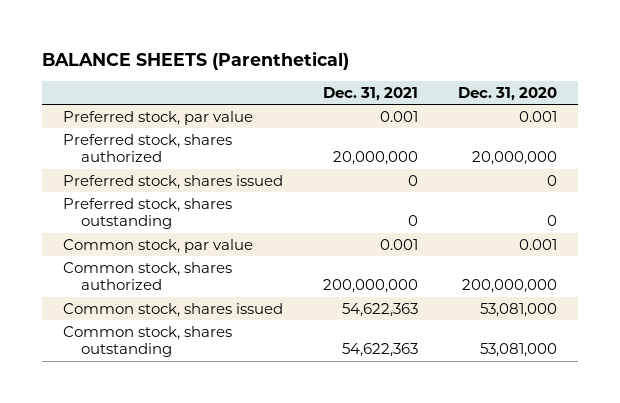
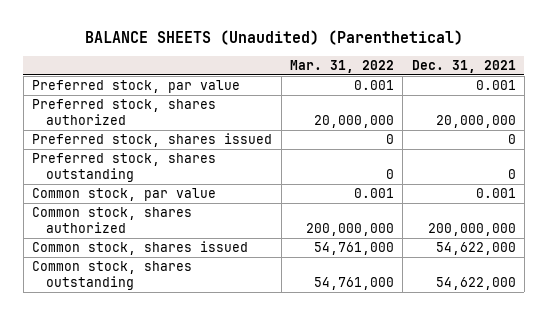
[42,50,350,70] BALANCE SHEETS (Parenthetical) -> [84,30,463,46] BALANCE SHEETS (Unaudited) (Parenthetical)
[458,86,558,101] Dec. 31, 2020 -> none
none -> [289,60,394,74] Mar. 31, 2022
[341,302,418,317] 54,622,363 -> [435,242,516,256] 54,622,000
[341,343,418,358] 54,622,363 -> [435,276,516,290] 54,622,000

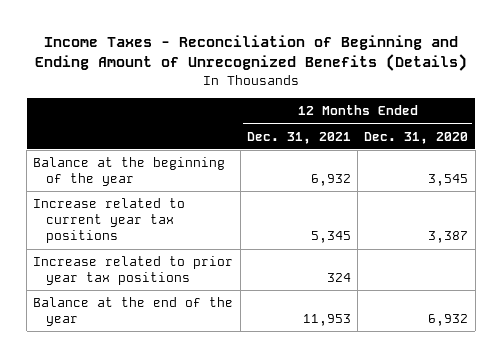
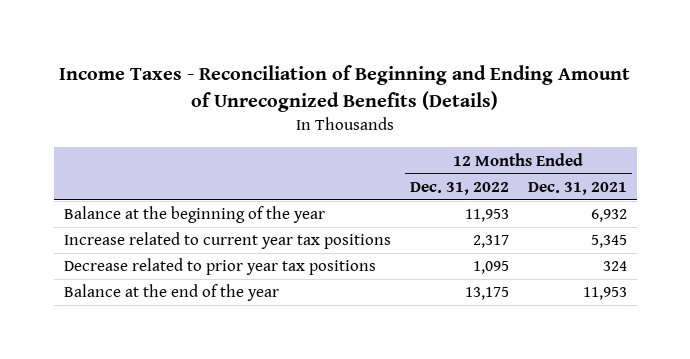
[364,131,469,144] Dec. 31, 2020 -> none
none -> [409,182,509,196] Dec. 31, 2022
[33,256,234,286] Increase related to prior year tax positions -> [63,258,376,276] Decrease related to prior year tax positions

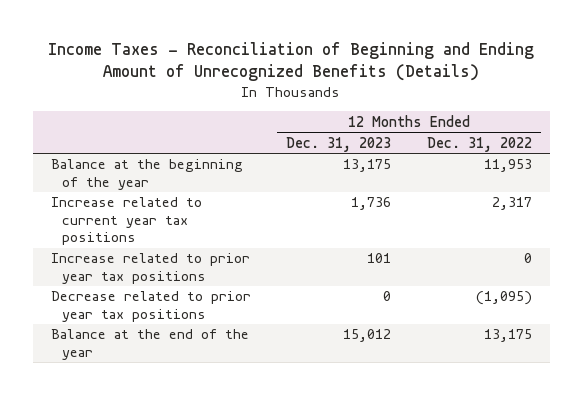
[527,182,627,196] Dec. 31, 2021 -> none
none -> [286,136,392,152] Dec. 31, 2023
none -> [50,253,250,284] Increase related to prior year tax positions
[472,261,509,275] 1,095 -> [476,291,533,306] (1,095)

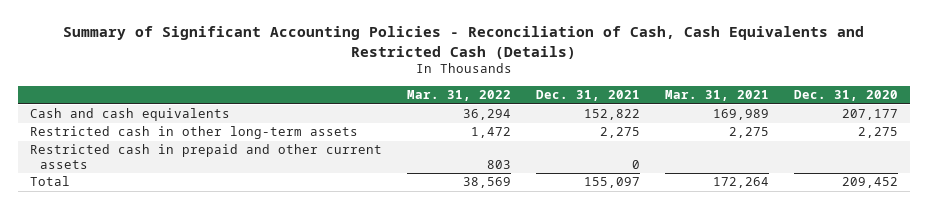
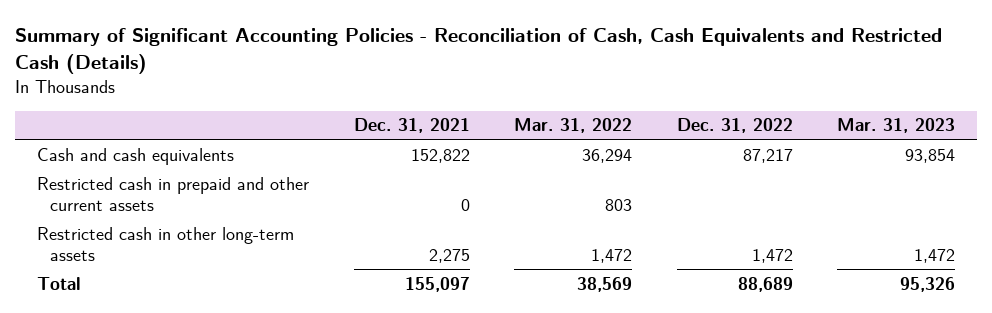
[664,90,769,102] Mar. 31, 2021 -> none
[793,90,898,102] Dec. 31, 2020 -> none
none -> [676,118,793,134] Dec. 31, 2022
none -> [836,118,955,134] Mar. 31, 2023
[30,126,359,140] Restricted cash in other long-term assets -> [37,226,295,261] Restricted cash in other long-term assets

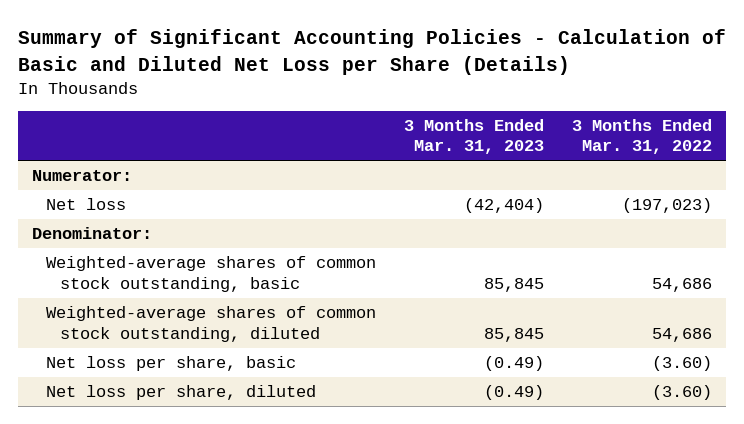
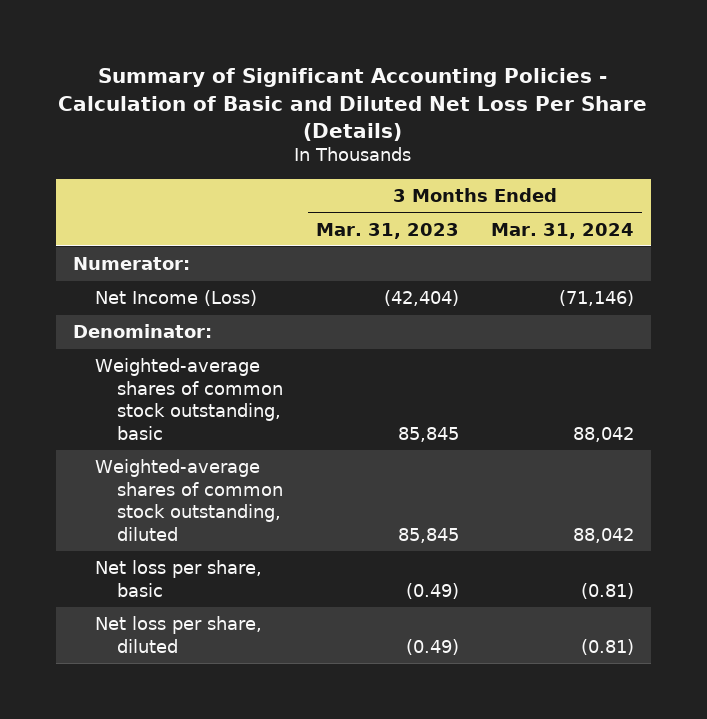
[17,29,726,75] Summary of Significant Accounting Policies - Calculation of Basic and Diluted Net Loss per Share (Details) -> [58,68,648,141] Summary of Significant Accounting Policies - Calculation of Basic and Diluted Net Loss Per Share (Details)
[572,118,713,155] 3 Months Ended Mar. 31, 2022 -> none
none -> [491,222,635,239] Mar. 31, 2024
[46,198,127,211] Net loss -> [94,290,257,307] Net Income (Loss)

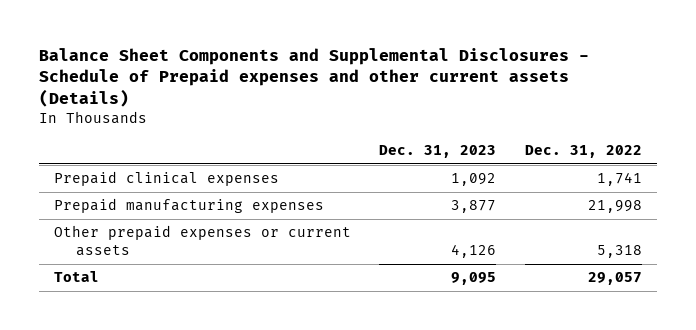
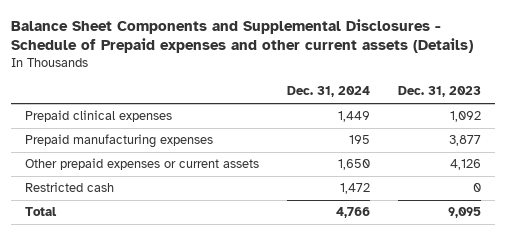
[525,144,643,158] Dec. 31, 2022 -> none
none -> [286,86,370,98] Dec. 31, 2024
none -> [25,182,115,193] Restricted cash

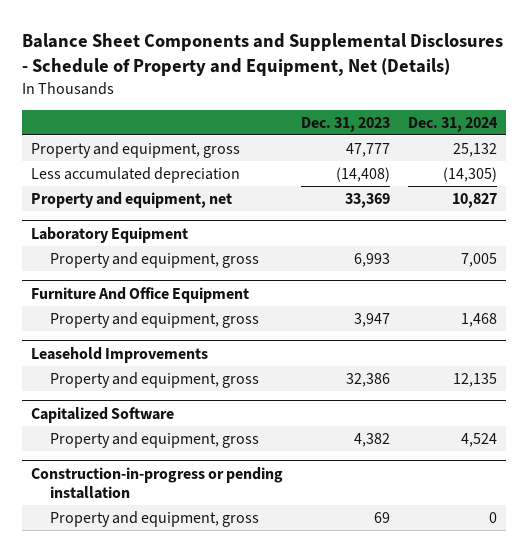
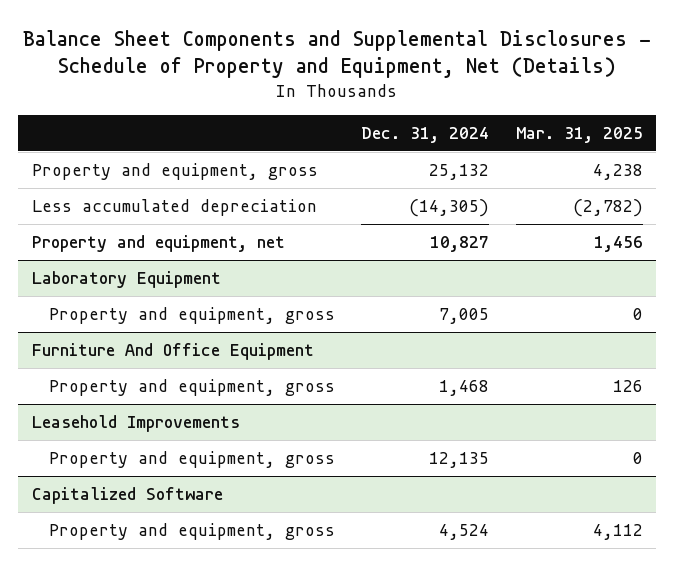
[301,117,391,133] Dec. 31, 2023 -> none
none -> [515,126,643,143] Mar. 31, 2025
[31,466,284,500] Construction-in-progress or pending installation -> none
[50,510,260,527] Property and equipment, gross -> none

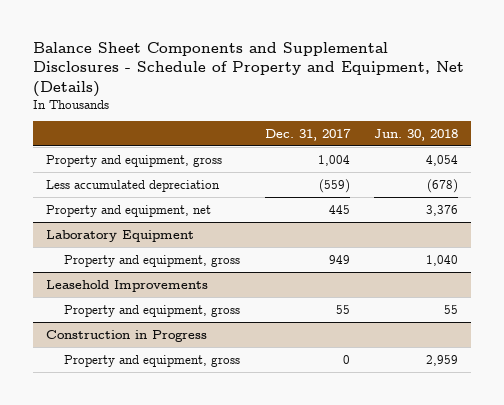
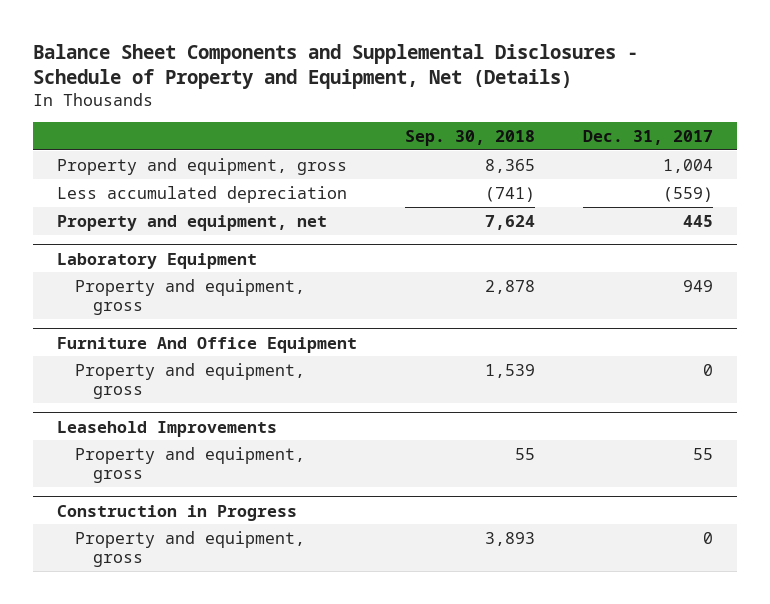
[374,128,459,141] Jun. 30, 2018 -> none
none -> [405,130,536,147] Sep. 30, 2018
none -> [57,336,358,353] Furniture And Office Equipment
none -> [74,362,305,400] Property and equipment, gross

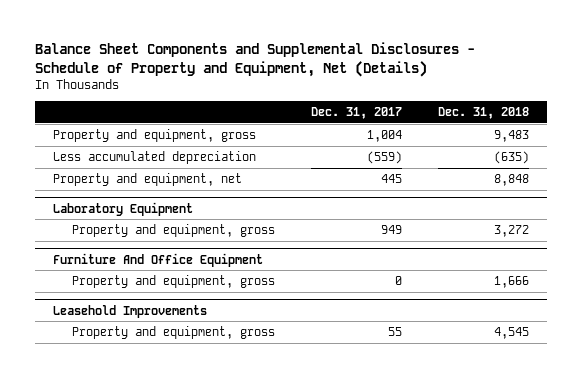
[405,130,536,147] Sep. 30, 2018 -> none
none -> [437,107,529,120] Dec. 31, 2018
[57,504,298,521] Construction in Progress -> none
[74,530,305,568] Property and equipment, gross -> none

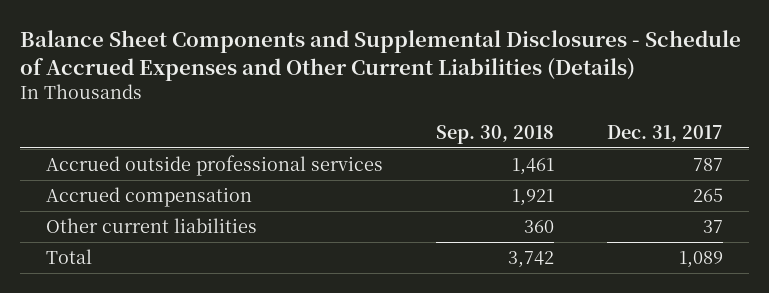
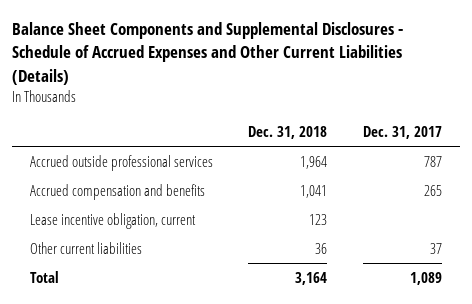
[435,125,554,145] Sep. 30, 2018 -> none
none -> [248,125,328,139] Dec. 31, 2018
[46,186,253,207] Accrued compensation -> [29,183,205,200] Accrued compensation and benefits
none -> [29,212,196,229] Lease incentive obligation, current

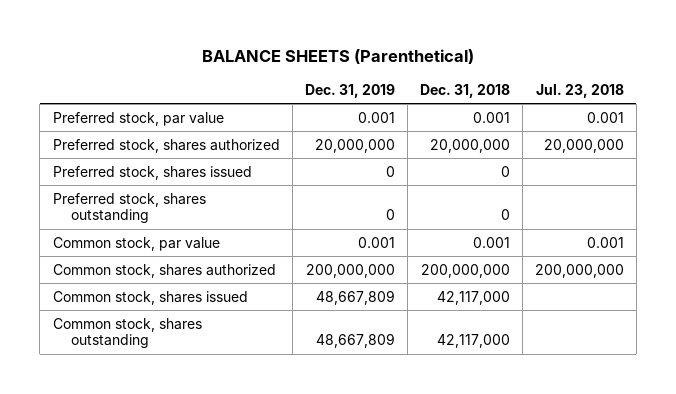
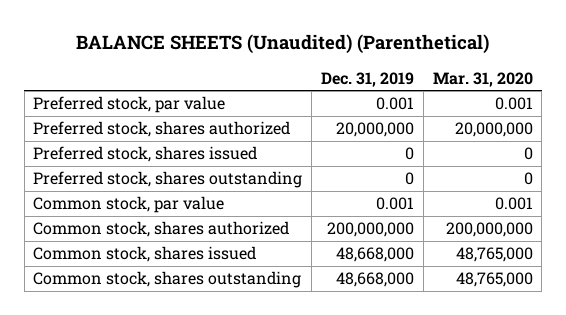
[202,49,475,65] BALANCE SHEETS (Parenthetical) -> [75,34,489,55] BALANCE SHEETS (Unaudited) (Parenthetical)
[419,84,510,99] Dec. 31, 2018 -> none
[535,84,624,99] Jul. 23, 2018 -> none
none -> [432,71,533,87] Mar. 31, 2020
[315,289,395,305] 48,667,809 -> [335,247,414,263] 48,668,000
[315,333,395,349] 48,667,809 -> [335,272,414,288] 48,668,000

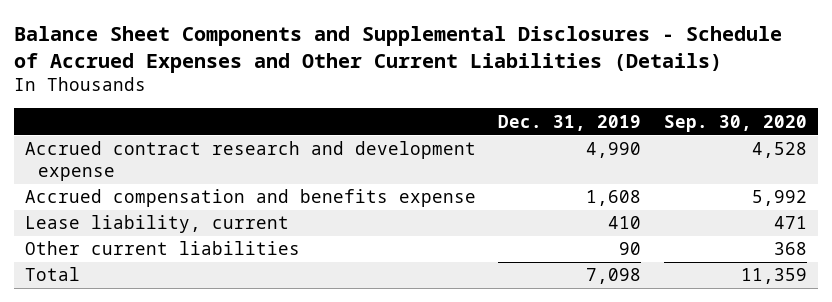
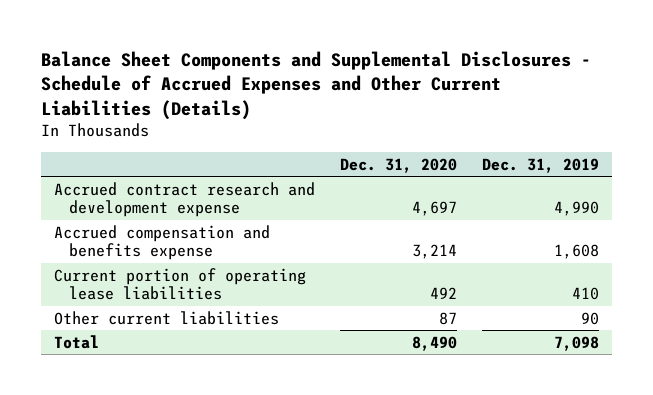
[663,114,807,132] Sep. 30, 2020 -> none
none -> [340,157,458,173] Dec. 31, 2020
[25,215,290,234] Lease liability, current -> [53,267,306,301] Current portion of operating lease liabilities

